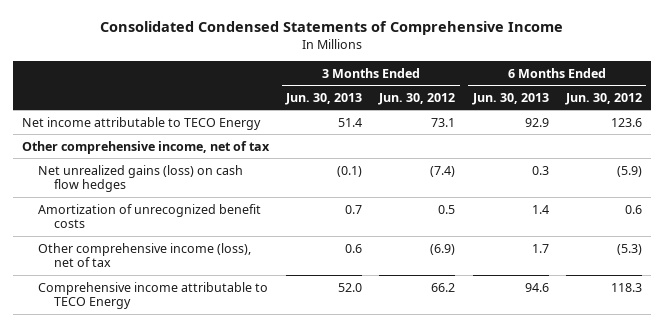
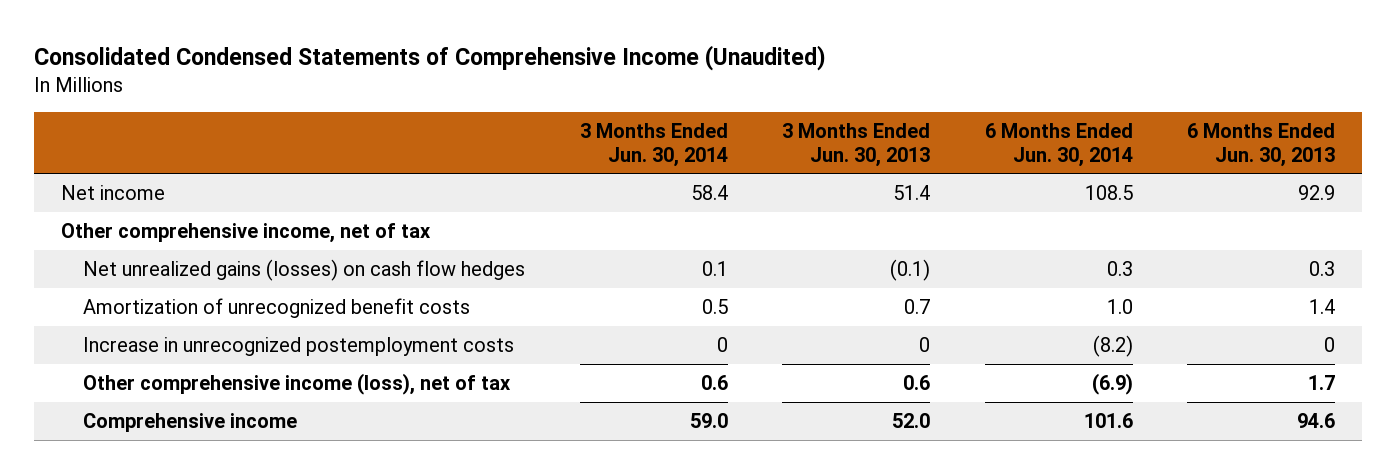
[99,21,563,36] Consolidated Condensed Statements of Comprehensive Income -> [33,45,826,72] Consolidated Condensed Statements of Comprehensive Income (Unaudited)
[378,92,456,105] Jun. 30, 2012 -> none
[565,92,643,105] Jun. 30, 2012 -> none
none -> [579,123,728,167] 3 Months Ended Jun. 30, 2014
none -> [984,123,1133,167] 6 Months Ended Jun. 30, 2014
[21,116,261,130] Net income attributable to TECO Energy -> [61,185,166,201] Net income
[37,164,243,193] Net unrealized gains (loss) on cash flow hedges -> [83,259,526,282] Net unrealized gains (losses) on cash flow hedges
none -> [83,337,515,357] Increase in unrecognized postemployment costs
[37,281,268,310] Comprehensive income attributable to TECO Energy -> [83,413,298,433] Comprehensive income

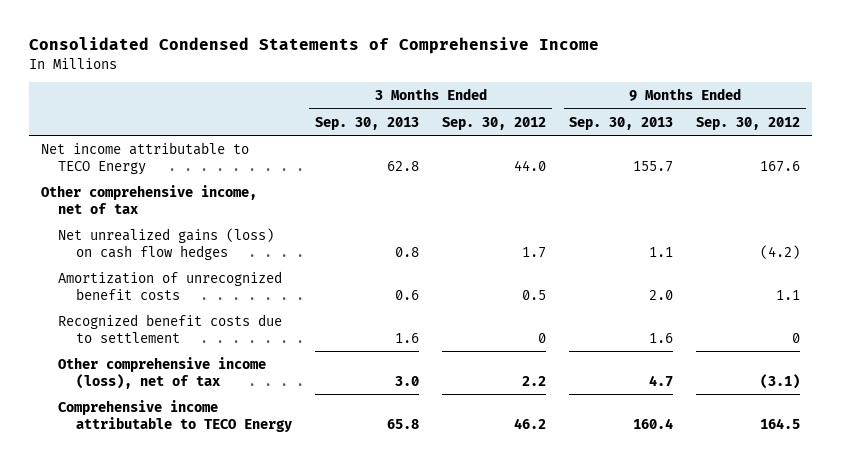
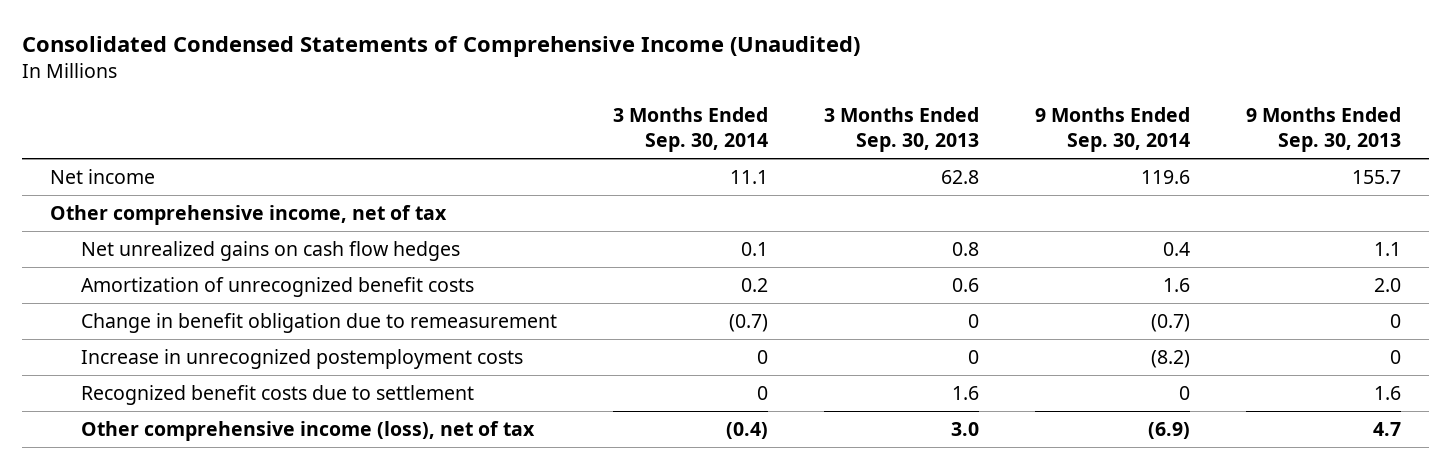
[29,37,600,55] Consolidated Condensed Statements of Comprehensive Income -> [21,35,860,57] Consolidated Condensed Statements of Comprehensive Income (Unaudited)
[442,116,547,130] Sep. 30, 2012 -> none
[696,116,801,130] Sep. 30, 2012 -> none
none -> [612,107,768,153] 3 Months Ended Sep. 30, 2014
none -> [1034,107,1190,153] 9 Months Ended Sep. 30, 2014
[40,141,249,176] Net income attributable to TECO Energy -> [49,169,155,185] Net income
[58,227,275,261] Net unrealized gains (loss) on cash flow hedges -> [80,241,460,262] Net unrealized gains on cash flow hedges
none -> [80,313,557,334] Change in benefit obligation due to remeasurement
none -> [80,349,523,370] Increase in unrecognized postemployment costs
[58,399,293,433] Comprehensive income attributable to TECO Energy -> none

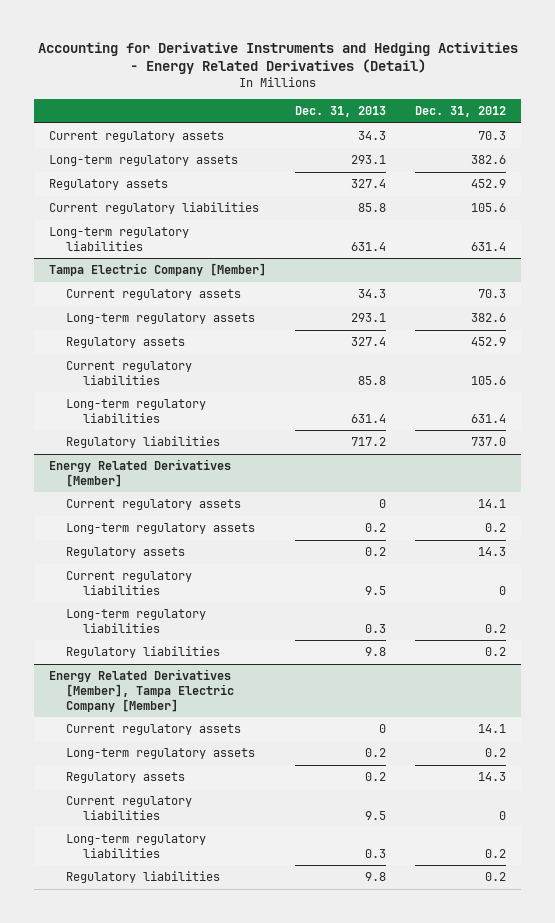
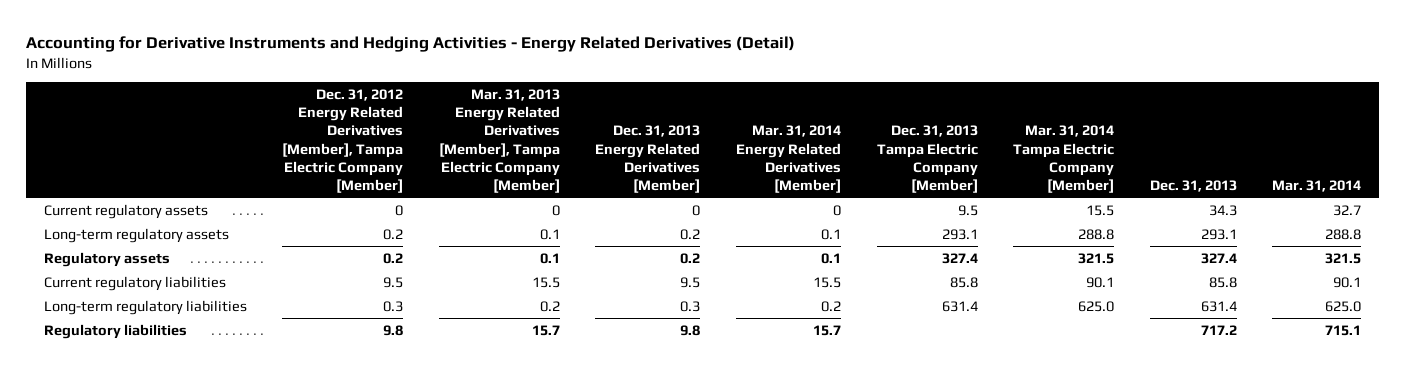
[415,106,507,118] Dec. 31, 2012 -> none
none -> [282,88,404,194] Dec. 31, 2012 Energy Related Derivatives [Member], Tampa Electric Company [Member]
none -> [438,88,560,194] Mar. 31, 2013 Energy Related Derivatives [Member], Tampa Electric Company [Member]
none -> [595,125,701,194] Dec. 31, 2013 Energy Related Derivatives [Member]
none -> [735,125,841,194] Mar. 31, 2014 Energy Related Derivatives [Member]
none -> [876,125,978,194] Dec. 31, 2013 Tampa Electric Company [Member]
none -> [1013,125,1115,194] Mar. 31, 2014 Tampa Electric Company [Member]
none -> [1272,180,1362,193] Mar. 31, 2014
[49,263,267,277] Tampa Electric Company [Member] -> none
[65,289,241,301] Current regulatory assets -> none
[65,313,255,325] Long-term regulatory assets -> none
[65,337,185,349] Regulatory assets -> none
[65,361,192,385] Current regulatory liabilities -> none
[65,399,206,423] Long-term regulatory liabilities -> none
[49,459,232,487] Energy Related Derivatives [Member] -> none
[65,499,241,511] Current regulatory assets -> none
[65,523,255,535] Long-term regulatory assets -> none
[65,547,185,559] Regulatory assets -> none
[65,571,192,595] Current regulatory liabilities -> none
[65,609,206,633] Long-term regulatory liabilities -> none
[65,646,220,659] Regulatory liabilities -> none
[49,669,234,712] Energy Related Derivatives [Member], Tampa Electric Company [Member] -> none
[65,724,241,736] Current regulatory assets -> none
[65,748,255,760] Long-term regulatory assets -> none
[65,772,185,784] Regulatory assets -> none
[65,796,192,820] Current regulatory liabilities -> none
[65,834,206,858] Long-term regulatory liabilities -> none
[65,871,220,884] Regulatory liabilities -> none

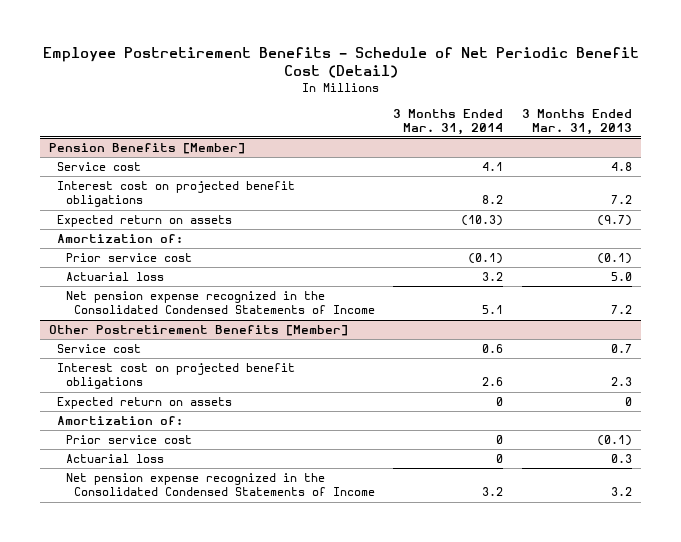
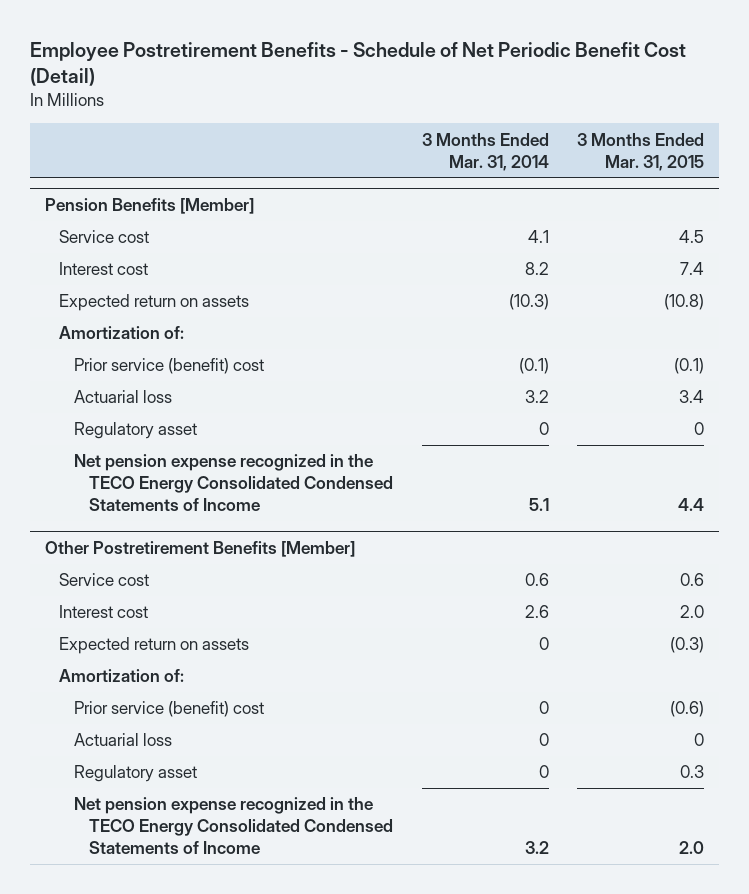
[521,108,632,135] 3 Months Ended Mar. 31, 2013 -> none
none -> [577,132,705,171] 3 Months Ended Mar. 31, 2015
[57,181,296,208] Interest cost on projected benefit obligations -> [59,262,149,276] Interest cost
[65,253,192,263] Prior service cost -> [74,358,265,375] Prior service (benefit) cost
none -> [74,422,198,440] Regulatory asset
[65,291,375,315] Net pension expense recognized in the Consolidated Condensed Statements of Income -> [74,454,393,511] Net pension expense recognized in the TECO Energy Consolidated Condensed Statements of Income
[57,363,296,390] Interest cost on projected benefit obligations -> [59,605,149,619] Interest cost
[65,435,192,445] Prior service cost -> [74,701,265,718] Prior service (benefit) cost
none -> [74,765,198,783] Regulatory asset
[65,473,375,497] Net pension expense recognized in the Consolidated Condensed Statements of Income -> [74,797,393,854] Net pension expense recognized in the TECO Energy Consolidated Condensed Statements of Income

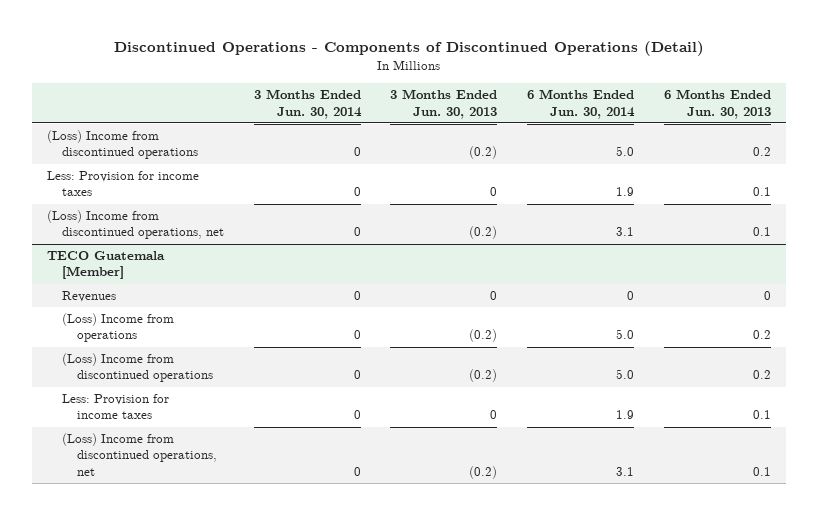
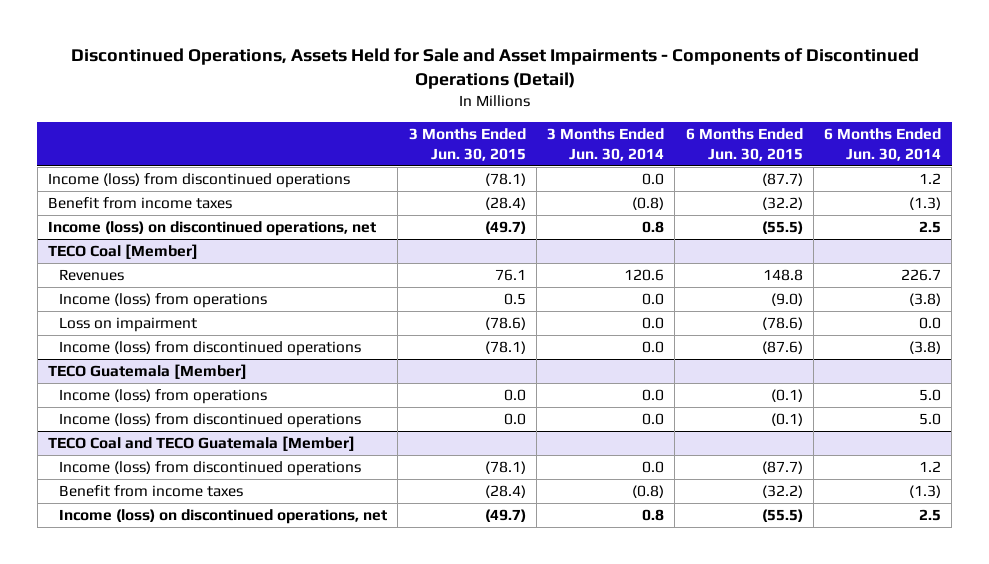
[113,41,704,57] Discontinued Operations - Components of Discontinued Operations (Detail) -> [70,48,919,90] Discontinued Operations, Assets Held for Sale and Asset Impairments - Components of Discontinued Operations (Detail)
[390,89,498,119] 3 Months Ended Jun. 30, 2013 -> none
[663,89,771,119] 6 Months Ended Jun. 30, 2013 -> none
none -> [408,127,526,162] 3 Months Ended Jun. 30, 2015
none -> [685,127,803,162] 6 Months Ended Jun. 30, 2015
[46,130,198,160] (Loss) Income from discontinued operations -> [48,172,351,188] Income (loss) from discontinued operations
[353,147,361,157] 0 -> [642,172,665,185] 0.0
[616,146,635,157] 5.0 -> [919,172,942,184] 1.2
[46,171,199,197] Less: Provision for income taxes -> [48,196,233,209] Benefit from income taxes
[353,187,361,197] 0 -> [632,196,665,210] (0.8)
[616,187,635,197] 1.9 -> [909,196,942,210] (1.3)
[46,210,224,240] (Loss) Income from discontinued operations, net -> [48,220,377,236] Income (loss) on discontinued operations, net
[353,227,361,237] 0 -> [642,220,665,233] 0.8
[616,227,635,237] 3.1 -> [919,220,942,233] 2.5
none -> [48,243,199,259] TECO Coal [Member]
none -> [59,268,125,281] Revenues
none -> [59,292,268,308] Income (loss) from operations
none -> [59,316,198,332] Loss on impairment
none -> [59,340,362,356] Income (loss) from discontinued operations
[61,291,116,303] Revenues -> none
[61,313,174,343] (Loss) Income from operations -> [59,388,268,404] Income (loss) from operations
[353,330,361,340] 0 -> [642,388,665,401] 0.0
[61,353,214,383] (Loss) Income from discontinued operations -> [59,412,362,428] Income (loss) from discontinued operations
[353,370,361,380] 0 -> [642,412,665,425] 0.0
none -> [48,435,356,451] TECO Coal and TECO Guatemala [Member]
none -> [59,460,362,476] Income (loss) from discontinued operations
[61,394,169,420] Less: Provision for income taxes -> [59,484,244,497] Benefit from income taxes
[353,410,361,420] 0 -> [632,484,665,498] (0.8)
[616,410,635,420] 1.9 -> [909,484,942,498] (1.3)
[61,433,218,476] (Loss) Income from discontinued operations, net -> [59,508,388,524] Income (loss) on discontinued operations, net
[353,466,361,476] 0 -> [642,508,665,521] 0.8
[616,466,635,476] 3.1 -> [919,508,942,521] 2.5

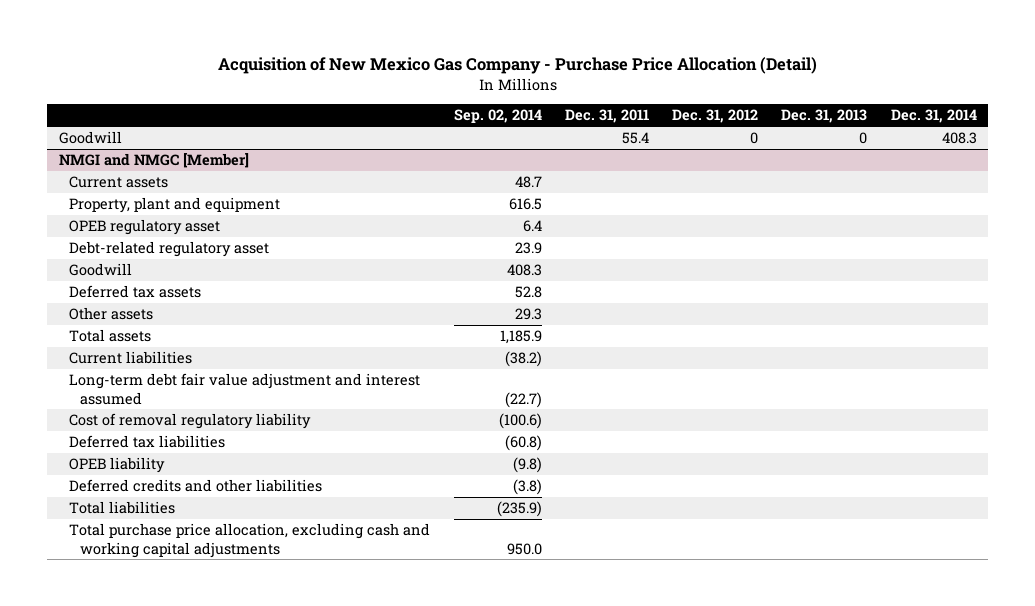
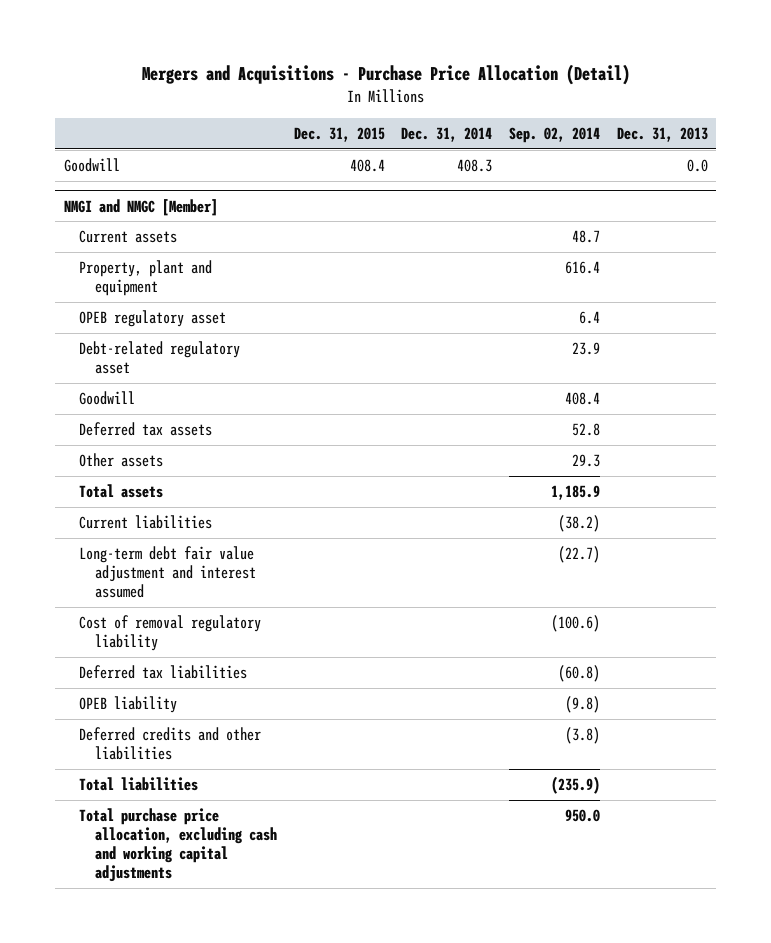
[217,56,817,74] Acquisition of New Mexico Gas Company - Purchase Price Allocation (Detail) -> [141,64,630,86] Mergers and Acquisitions - Purchase Price Allocation (Detail)
[564,109,649,124] Dec. 31, 2011 -> none
[672,109,759,124] Dec. 31, 2012 -> none
none -> [293,126,385,142] Dec. 31, 2015
[859,132,868,145] 0 -> [686,158,708,172] 0.0
[508,198,542,211] 616.5 -> [565,260,601,274] 616.4
[506,264,542,277] 408.3 -> [565,391,601,405] 408.4

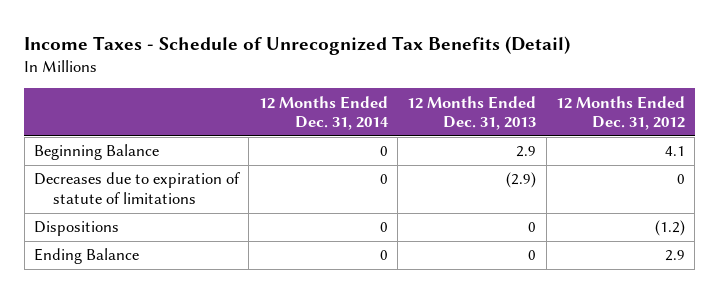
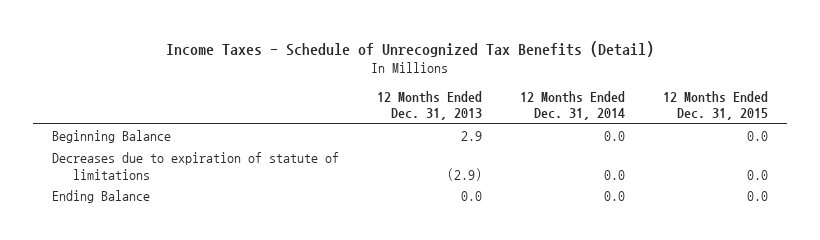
[555,95,685,131] 12 Months Ended Dec. 31, 2012 -> none
none -> [662,90,768,121] 12 Months Ended Dec. 31, 2015
[34,221,120,237] Dispositions -> none
[379,146,388,157] 0 -> [603,131,625,142] 0.0
[379,174,388,185] 0 -> [603,169,625,180] 0.0
[379,250,388,261] 0 -> [603,191,625,202] 0.0
[528,250,537,261] 0 -> [461,191,483,202] 0.0

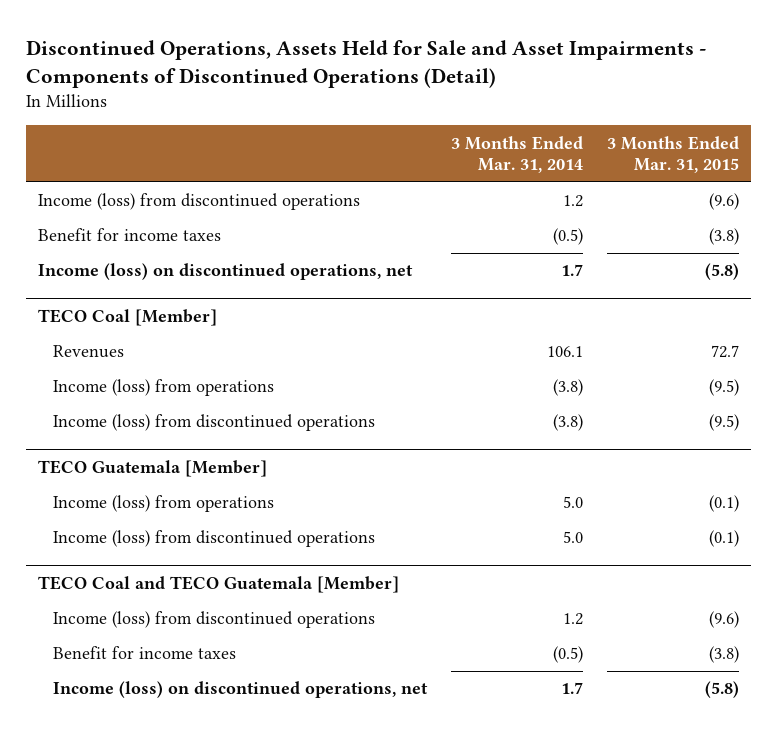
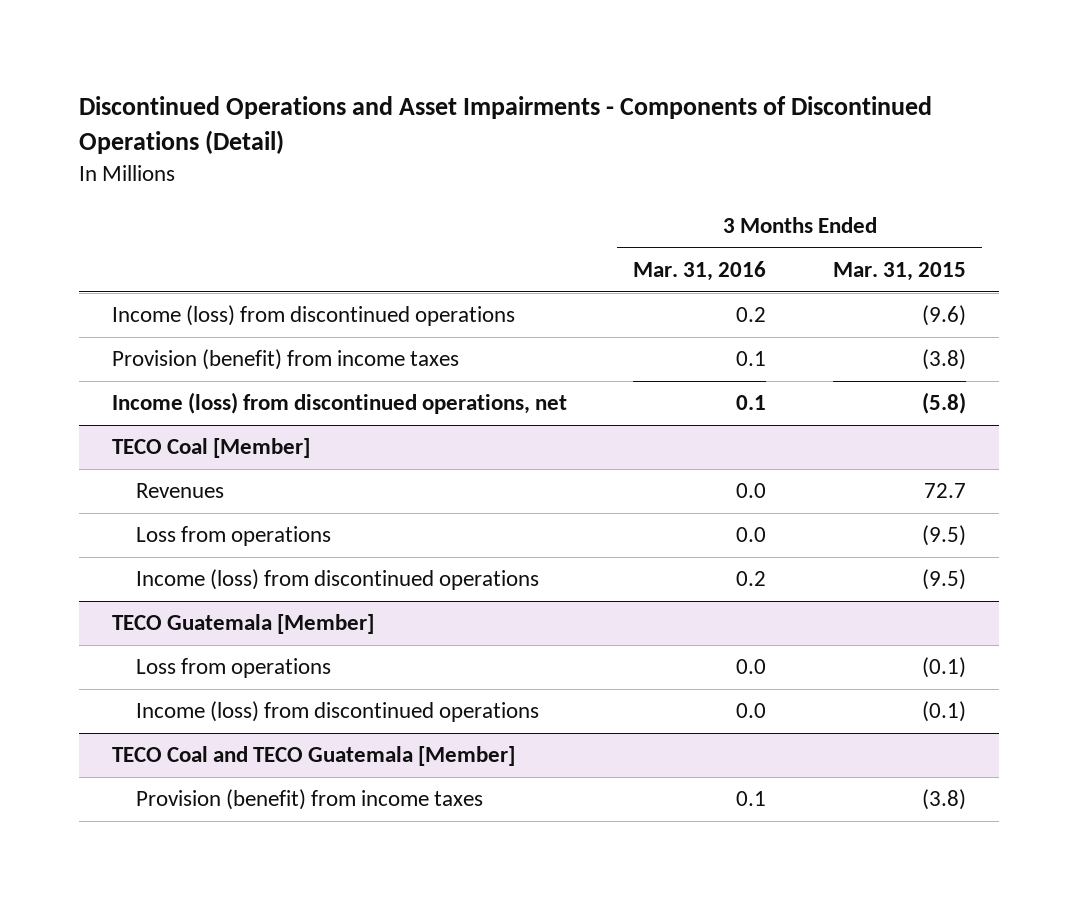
[26,39,708,88] Discontinued Operations, Assets Held for Sale and Asset Impairments - Components of Discontinued Operations (Detail) -> [79,95,933,154] Discontinued Operations and Asset Impairments - Components of Discontinued Operations (Detail)
[450,135,583,174] 3 Months Ended Mar. 31, 2014 -> none
none -> [633,260,767,281] Mar. 31, 2016
[38,228,222,242] Benefit for income taxes -> [112,349,460,371] Provision (benefit) from income taxes
[38,263,414,281] Income (loss) on discontinued operations, net -> [112,392,568,415] Income (loss) from discontinued operations, net
[52,379,274,397] Income (loss) from operations -> [136,526,332,547] Loss from operations
[52,495,274,513] Income (loss) from operations -> [136,658,332,679] Loss from operations
[52,611,375,629] Income (loss) from discontinued operations -> none
[52,681,428,699] Income (loss) on discontinued operations, net -> none
[52,646,236,660] Benefit for income taxes -> [136,789,484,811] Provision (benefit) from income taxes

